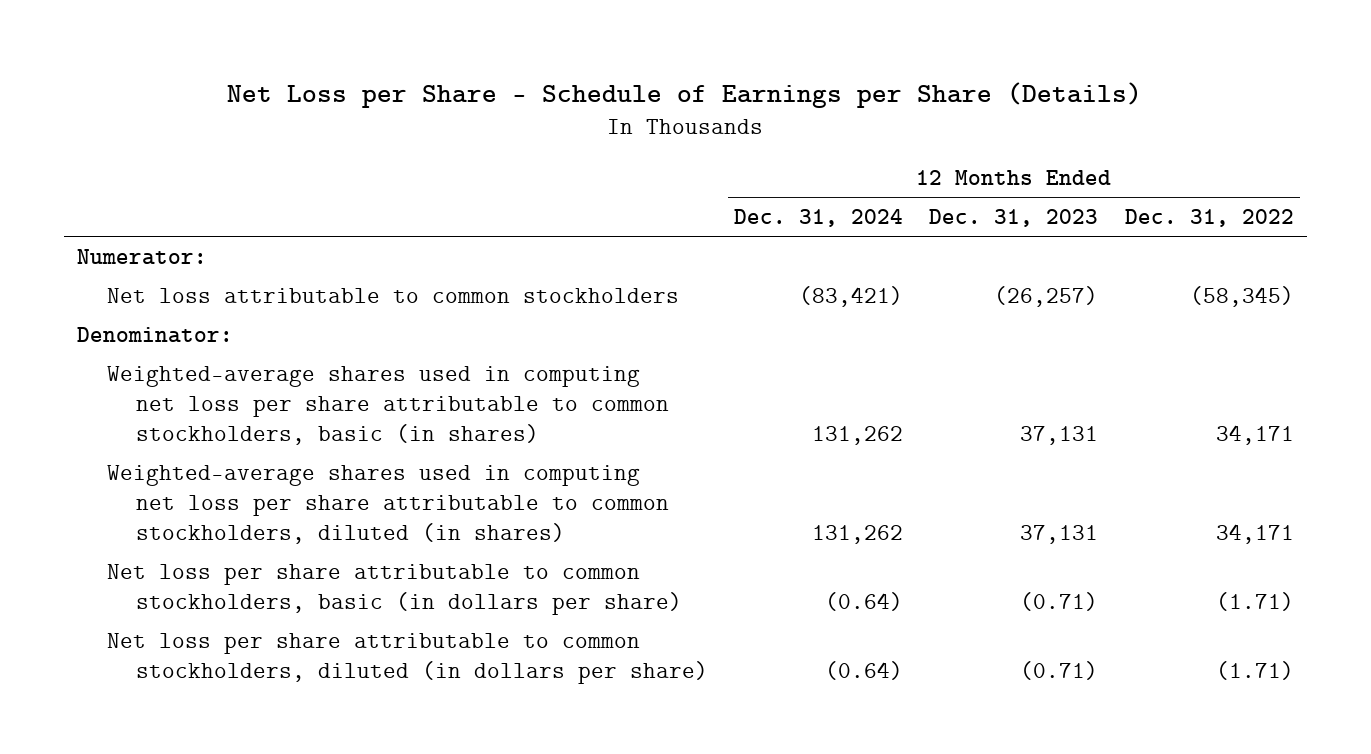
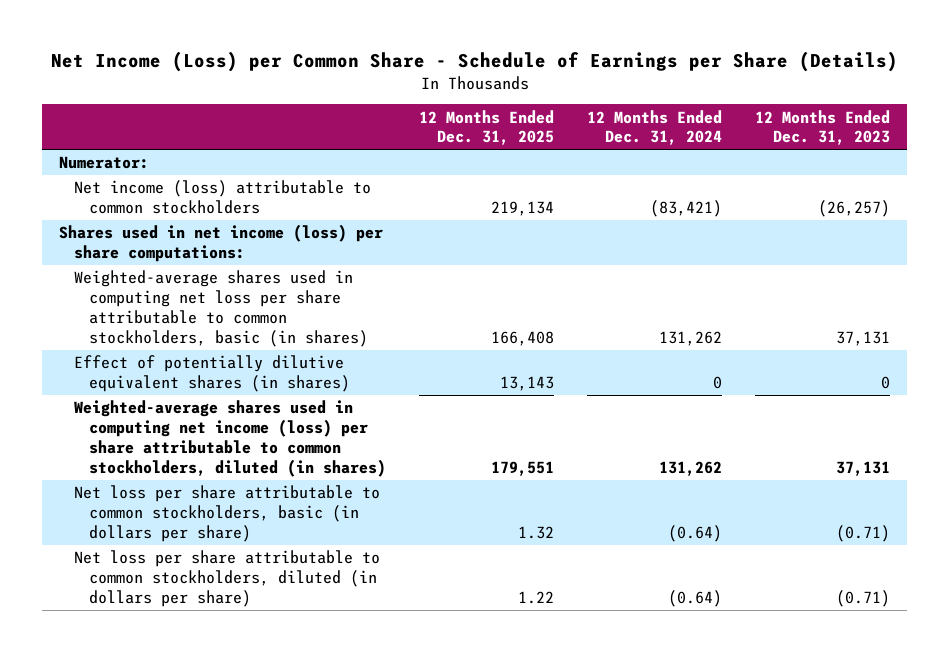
[227,81,1143,108] Net Loss per Share - Schedule of Earnings per Share (Details) -> [50,51,898,73] Net Income (Loss) per Common Share - Schedule of Earnings per Share (Details)
[1124,209,1294,228] Dec. 31, 2022 -> none
none -> [418,109,554,146] 12 Months Ended Dec. 31, 2025
[106,287,679,303] Net loss attributable to common stockholders -> [73,180,371,214] Net income (loss) attributable to common stockholders
[77,326,234,343] Denominator: -> [58,224,383,262] Shares used in net income (loss) per share computations:
none -> [73,355,350,392] Effect of potentially dilutive equivalent shares (in shares)
[106,464,669,544] Weighted-average shares used in computing net loss per share attributable to common stockholders, diluted (in shares) -> [73,400,386,477] Weighted-average shares used in computing net income (loss) per share attributable to common stockholders, diluted (in shares)

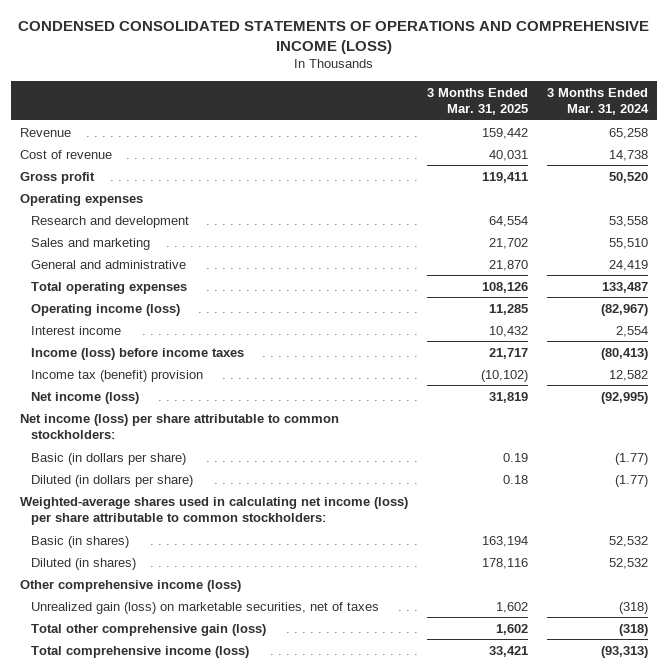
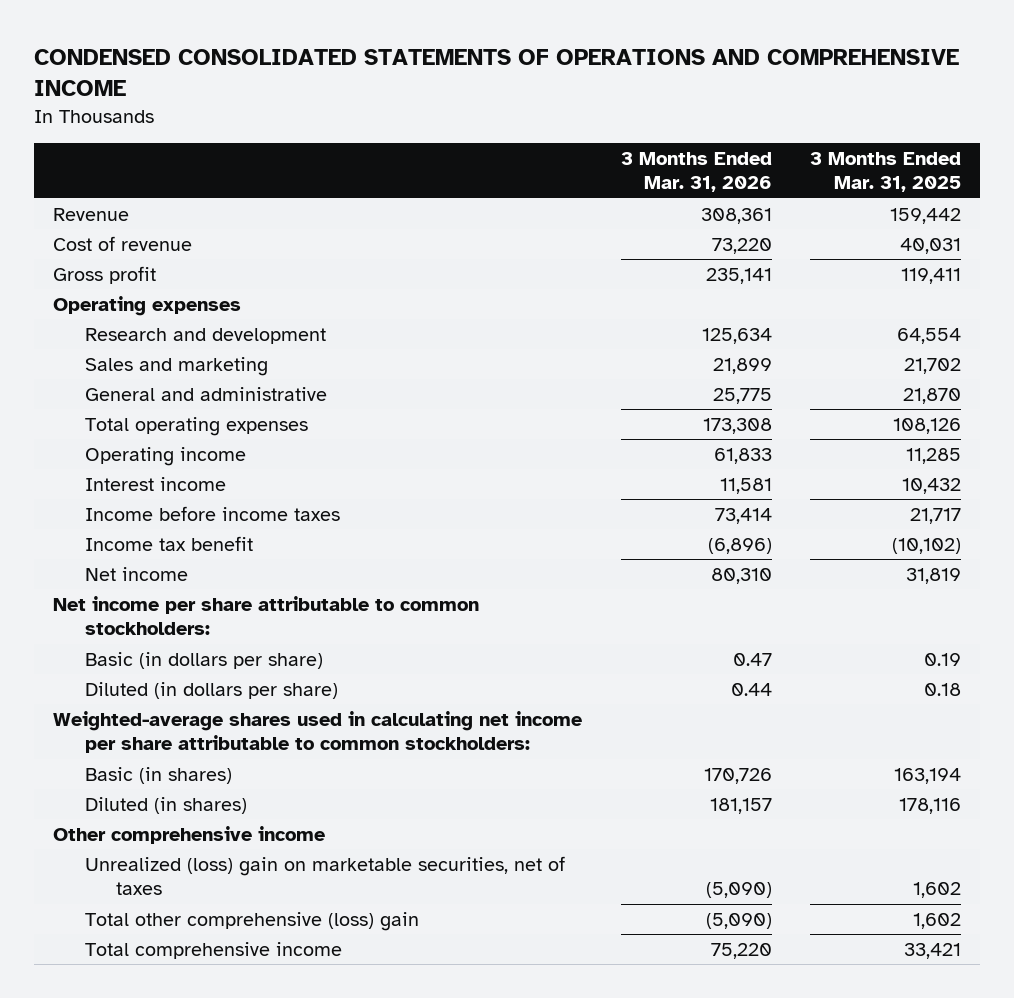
[17,20,649,54] CONDENSED CONSOLIDATED STATEMENTS OF OPERATIONS AND COMPREHENSIVE INCOME (LOSS) -> [33,48,959,97] CONDENSED CONSOLIDATED STATEMENTS OF OPERATIONS AND COMPREHENSIVE INCOME
[546,87,649,116] 3 Months Ended Mar. 31, 2024 -> none
none -> [620,152,772,193] 3 Months Ended Mar. 31, 2026
[31,303,181,316] Operating income (loss) -> [84,446,246,466] Operating income
[31,347,245,360] Income (loss) before income taxes -> [84,505,340,521] Income before income taxes
[31,369,204,382] Income tax (benefit) provision -> [84,535,253,551] Income tax benefit
[31,391,140,404] Net income (loss) -> [84,566,188,581] Net income
[20,413,340,440] Net income (loss) per share attributable to common stockholders: -> [53,595,480,636] Net income per share attributable to common stockholders:
[20,496,409,526] Weighted-average shares used in calculating net income (loss) per share attributable to common stockholders: -> [53,710,583,754] Weighted-average shares used in calculating net income per share attributable to common stockholders:
[20,579,242,592] Other comprehensive income (loss) -> [53,825,326,844] Other comprehensive income
[31,601,380,614] Unrealized gain (loss) on marketable securities, net of taxes -> [84,855,565,896] Unrealized (loss) gain on marketable securities, net of taxes
[31,623,267,636] Total other comprehensive gain (loss) -> [84,911,419,931] Total other comprehensive (loss) gain
[31,645,250,658] Total comprehensive income (loss) -> [84,941,342,959] Total comprehensive income

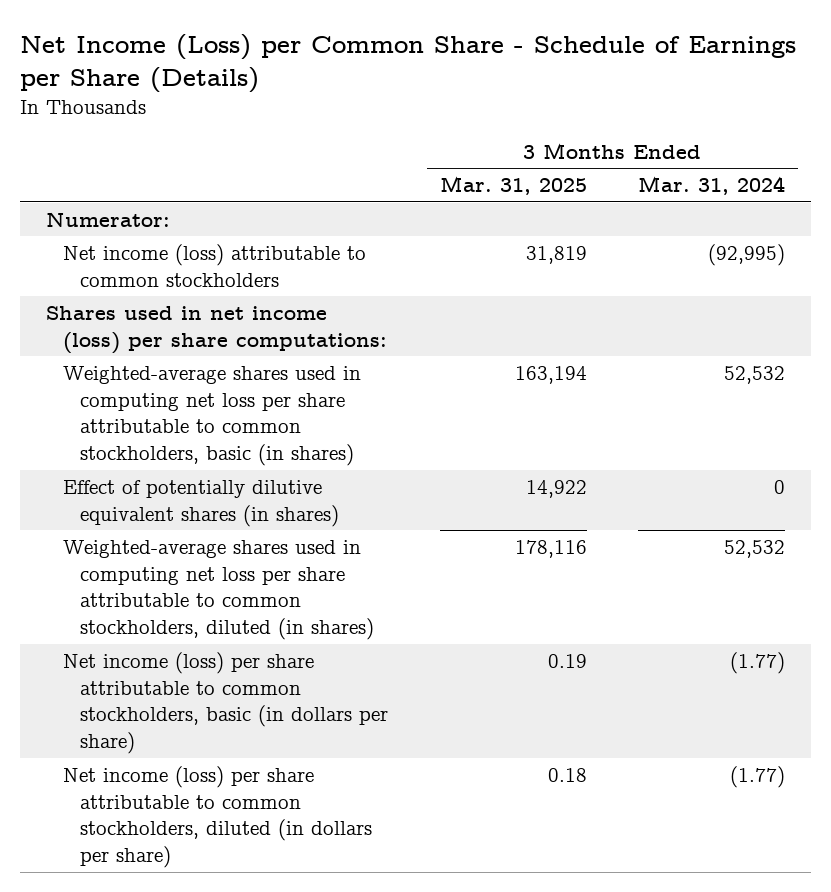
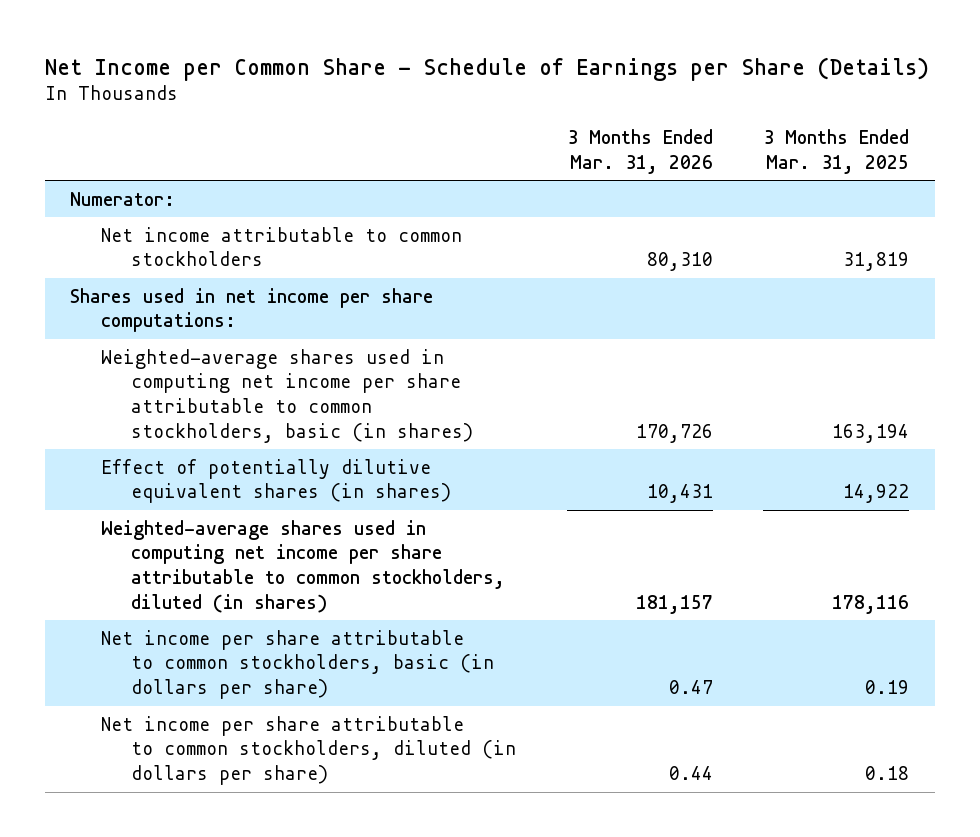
[20,34,797,93] Net Income (Loss) per Common Share - Schedule of Earnings per Share (Details) -> [44,56,929,81] Net Income per Common Share - Schedule of Earnings per Share (Details)
[637,176,785,196] Mar. 31, 2024 -> none
none -> [566,129,713,175] 3 Months Ended Mar. 31, 2026
[63,243,367,287] Net income (loss) attributable to common stockholders -> [100,226,462,267] Net income attributable to common stockholders
[46,305,388,354] Shares used in net income (loss) per share computations: -> [70,287,434,333] Shares used in net income per share computations:
[63,365,362,467] Weighted-average shares used in computing net loss per share attributable to common stockholders, basic (in shares) -> [100,348,474,444] Weighted-average shares used in computing net income per share attributable to common stockholders, basic (in shares)
[63,539,375,641] Weighted-average shares used in computing net loss per share attributable to common stockholders, diluted (in shares) -> [100,519,506,614] Weighted-average shares used in computing net income per share attributable to common stockholders, diluted (in shares)
[63,651,389,755] Net income (loss) per share attributable to common stockholders, basic (in dollars per share) -> [100,629,495,700] Net income per share attributable to common stockholders, basic (in dollars per share)
[63,765,373,869] Net income (loss) per share attributable to common stockholders, diluted (in dollars per share) -> [100,715,517,786] Net income per share attributable to common stockholders, diluted (in dollars per share)

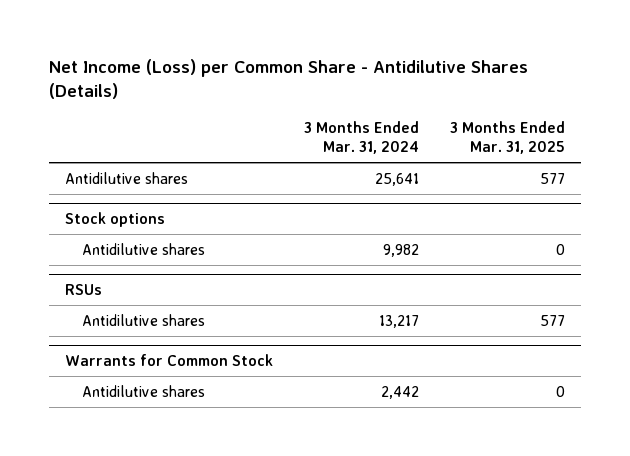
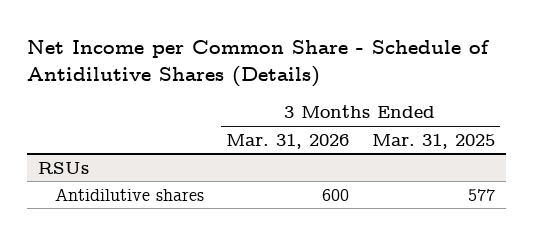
[48,58,528,100] Net Income (Loss) per Common Share - Antidilutive Shares (Details) -> [26,40,490,88] Net Income per Common Share - Schedule of Antidilutive Shares (Details)
[303,121,419,155] 3 Months Ended Mar. 31, 2024 -> none
none -> [226,133,350,149] Mar. 31, 2026
[64,171,188,184] Antidilutive shares -> none
[64,212,165,228] Stock options -> none
[81,242,205,255] Antidilutive shares -> none
[64,354,273,367] Warrants for Common Stock -> none
[81,384,205,397] Antidilutive shares -> none

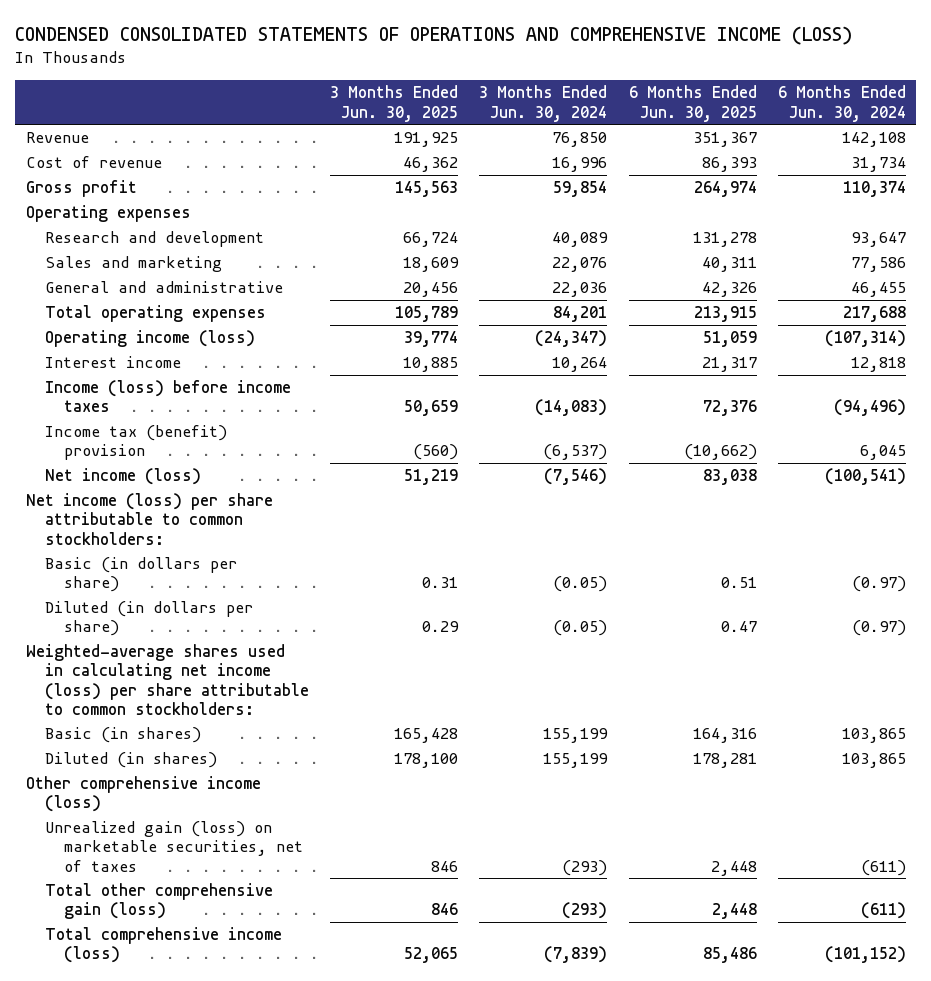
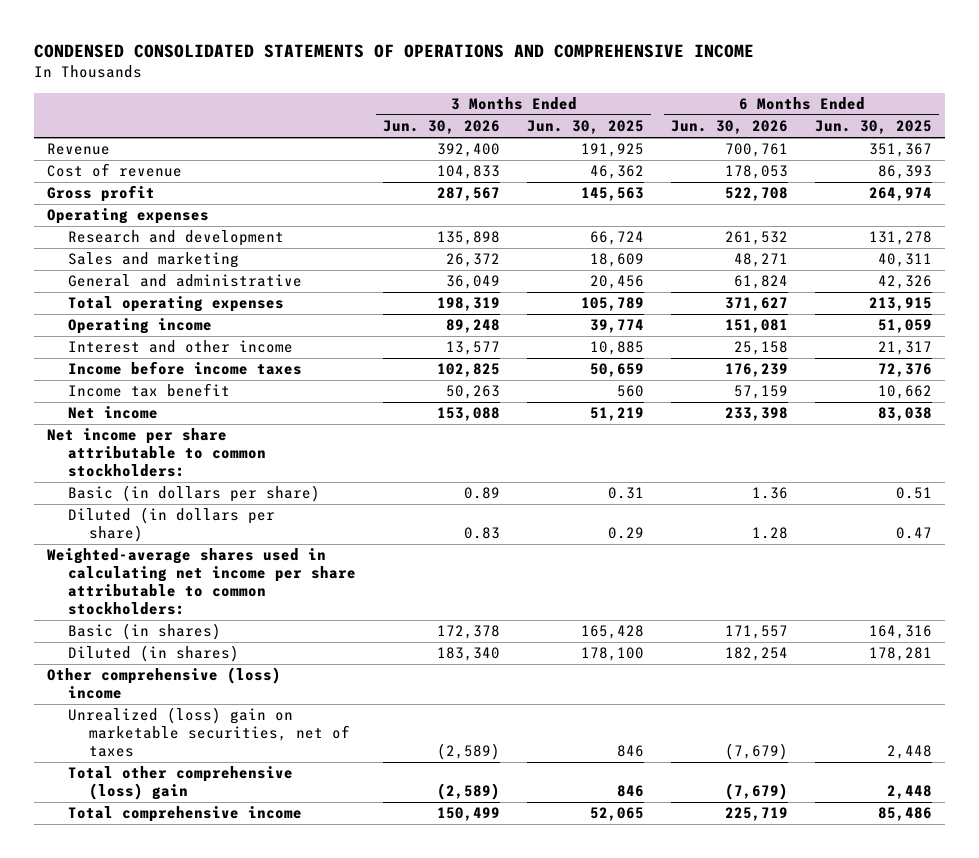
[15,25,853,45] CONDENSED CONSOLIDATED STATEMENTS OF OPERATIONS AND COMPREHENSIVE INCOME (LOSS) -> [33,44,754,59] CONDENSED CONSOLIDATED STATEMENTS OF OPERATIONS AND COMPREHENSIVE INCOME
[479,85,608,122] 3 Months Ended Jun. 30, 2024 -> none
[777,85,906,122] 6 Months Ended Jun. 30, 2024 -> none
none -> [383,120,501,135] Jun. 30, 2026
none -> [671,120,789,135] Jun. 30, 2026
[44,330,255,348] Operating income (loss) -> [68,318,213,335] Operating income
[44,356,181,369] Interest income -> [68,340,294,354] Interest and other income
[44,380,291,413] Income (loss) before income taxes -> [68,361,303,376] Income before income taxes
[44,425,227,461] Income tax (benefit) provision -> [68,383,231,398] Income tax benefit
[413,444,459,461] (560) -> [617,385,645,398] 560
[683,444,757,461] (10,662) -> [878,385,933,400] 10,662
[44,468,201,486] Net income (loss) -> [68,406,159,420] Net income
[25,493,273,545] Net income (loss) per share attributable to common stockholders: -> [47,428,267,478] Net income per share attributable to common stockholders:
[25,644,309,715] Weighted-average shares used in calculating net income (loss) per share attributable to common stockholders: -> [47,548,357,616] Weighted-average shares used in calculating net income per share attributable to common stockholders:
[25,776,261,813] Other comprehensive income (loss) -> [47,667,282,700] Other comprehensive (loss) income
[44,821,304,872] Unrealized gain (loss) on marketable securities, net of taxes -> [68,707,351,758] Unrealized (loss) gain on marketable securities, net of taxes
[44,883,273,920] Total other comprehensive gain (loss) -> [68,766,294,801] Total other comprehensive (loss) gain
[44,927,282,964] Total comprehensive income (loss) -> [68,806,303,823] Total comprehensive income

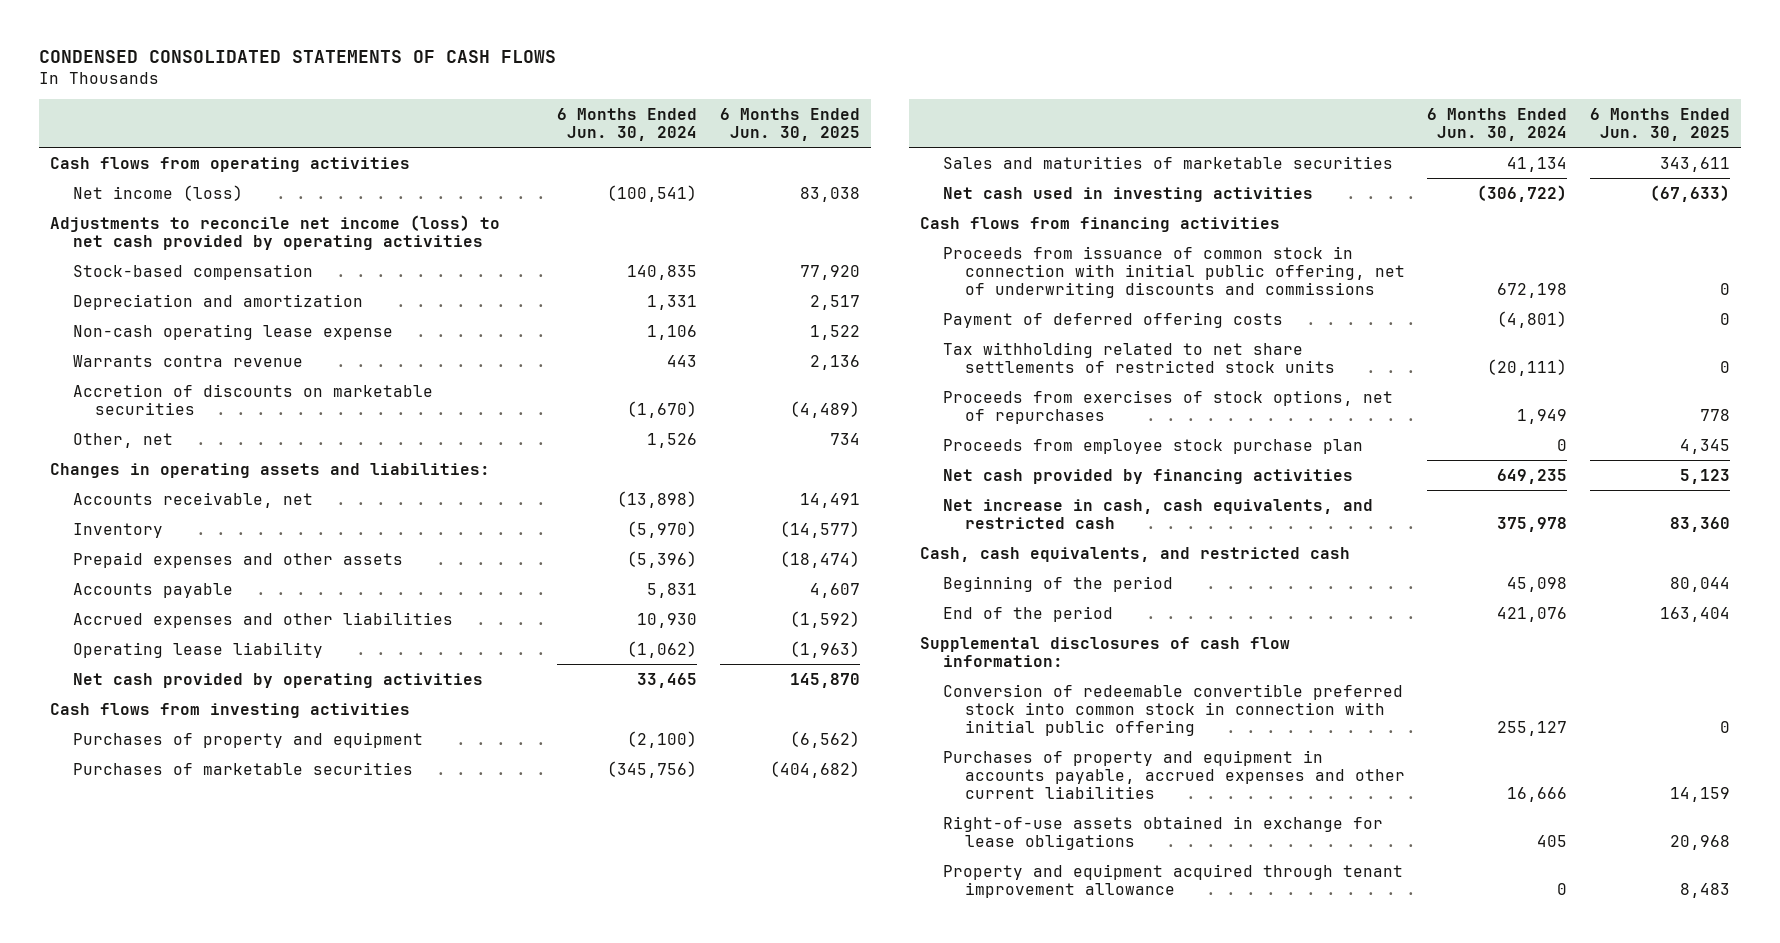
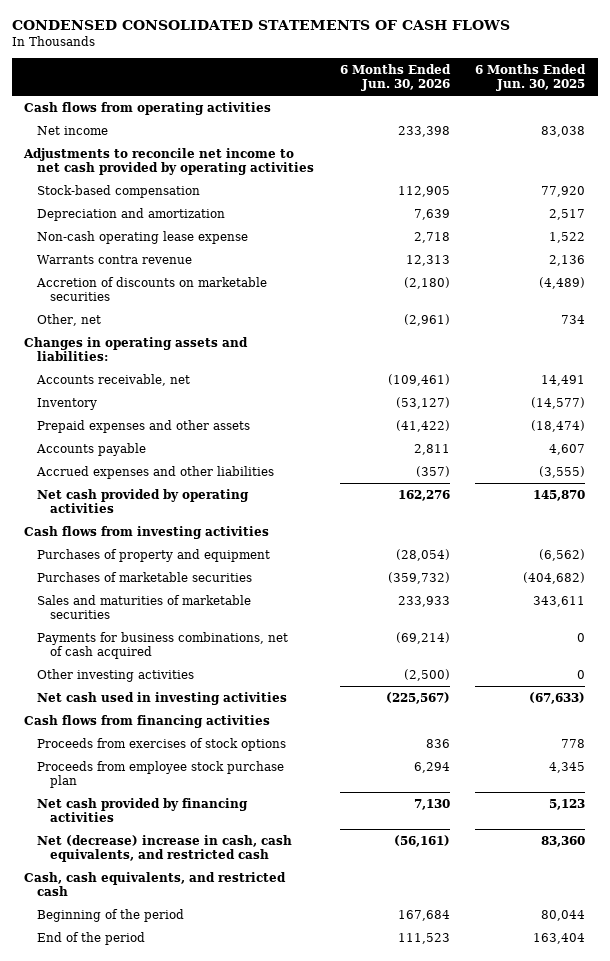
[557,108,698,142] 6 Months Ended Jun. 30, 2024 -> none
none -> [339,63,451,91] 6 Months Ended Jun. 30, 2026
[72,184,243,201] Net income (loss) -> [37,125,109,135] Net income
[50,214,501,250] Adjustments to reconcile net income (loss) to net cash provided by operating activities -> [23,147,315,176] Adjustments to reconcile net income to net cash provided by operating activities
[72,641,323,658] Operating lease liability -> none
[789,610,860,628] (1,592) -> [539,465,586,478] (3,555)
none -> [37,631,289,660] Payments for business combinations, net of cash acquired
none -> [37,668,195,682] Other investing activities
[942,245,1406,298] Proceeds from issuance of common stock in connection with initial public offering, net of underwriting discounts and commissions -> none
[942,311,1283,328] Payment of deferred offering costs -> none
[942,341,1336,373] Tax withholding related to net share settlements of restricted stock units -> none
[942,389,1393,424] Proceeds from exercises of stock options, net of repurchases -> [37,737,287,751] Proceeds from exercises of stock options
[942,498,1373,529] Net increase in cash, cash equivalents, and restricted cash -> [37,834,293,863] Net (decrease) increase in cash, cash equivalents, and restricted cash
[920,636,1291,667] Supplemental disclosures of cash flow information: -> none
[942,683,1403,736] Conversion of redeemable convertible preferred stock into common stock in connection with initial public offering -> none
[942,749,1406,799] Purchases of property and equipment in accounts payable, accrued expenses and other current liabilities -> none
[942,815,1383,850] Right-of-use assets obtained in exchange for lease obligations -> none
[942,863,1403,898] Property and equipment acquired through tenant improvement allowance -> none

